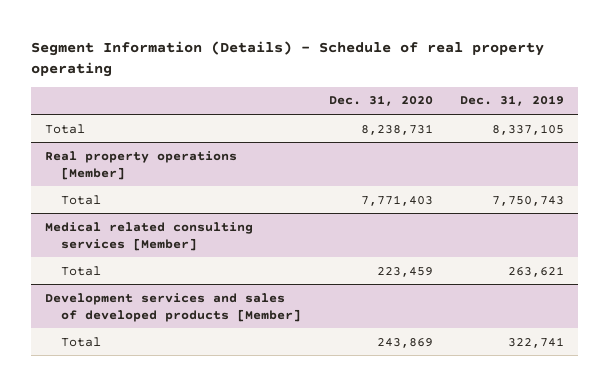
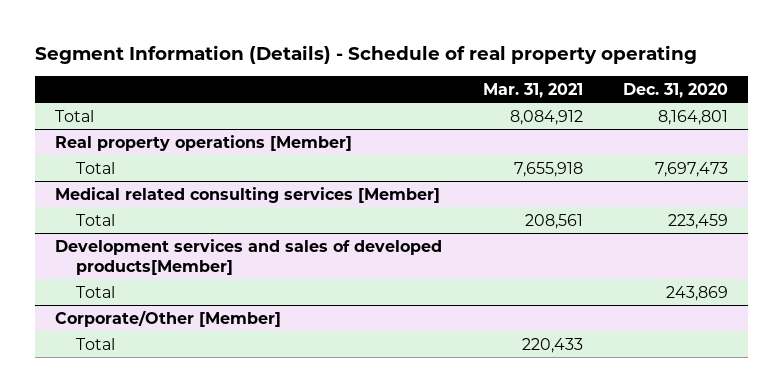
[459,95,564,107] Dec. 31, 2019 -> none
none -> [482,83,583,99] Mar. 31, 2021
[360,123,433,135] 8,238,731 -> [658,109,729,125] 8,164,801
[360,194,433,206] 7,771,403 -> [655,161,729,177] 7,697,473
[44,292,302,322] Development services and sales of developed products [Member] -> [55,238,443,276] Development services and sales of developed products[Member]
none -> [55,309,282,327] Corporate/Other [Member]
none -> [76,337,116,350] Total

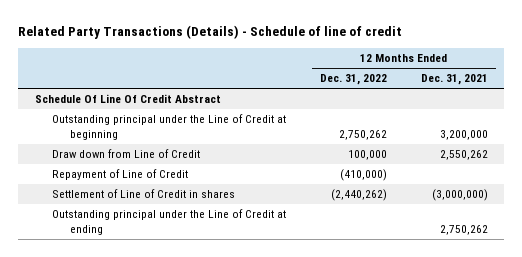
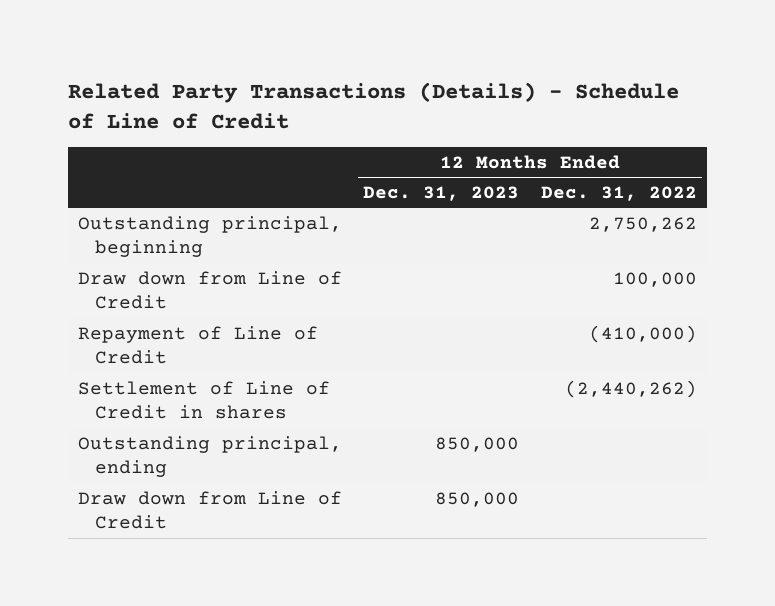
[18,25,403,40] Related Party Transactions (Details) - Schedule of line of credit -> [67,81,679,129] Related Party Transactions (Details) - Schedule of Line of Credit
[420,74,488,86] Dec. 31, 2021 -> none
none -> [363,186,520,202] Dec. 31, 2023
[34,94,221,104] Schedule Of Line Of Credit Abstract -> none
[52,114,287,140] Outstanding principal under the Line of Credit at beginning -> [78,215,343,258] Outstanding principal, beginning
[52,209,287,235] Outstanding principal under the Line of Credit at ending -> none
none -> [78,435,343,478] Outstanding principal, ending
none -> [78,490,343,530] Draw down from Line of Credit

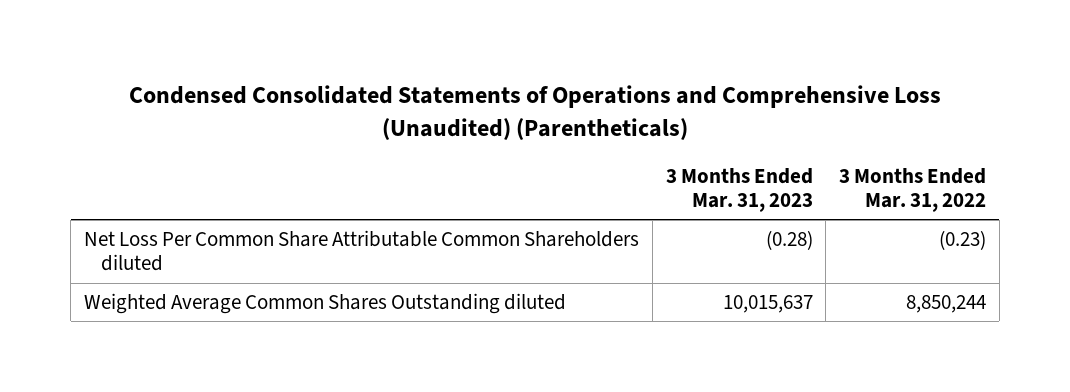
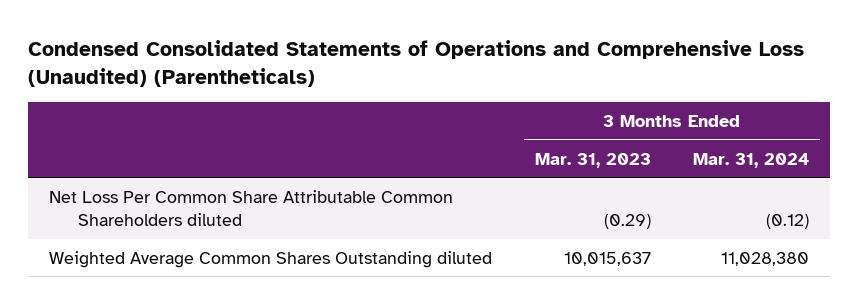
[839,167,987,213] 3 Months Ended Mar. 31, 2022 -> none
none -> [692,152,809,168] Mar. 31, 2024
[765,229,813,250] (0.28) -> [603,214,651,230] (0.29)

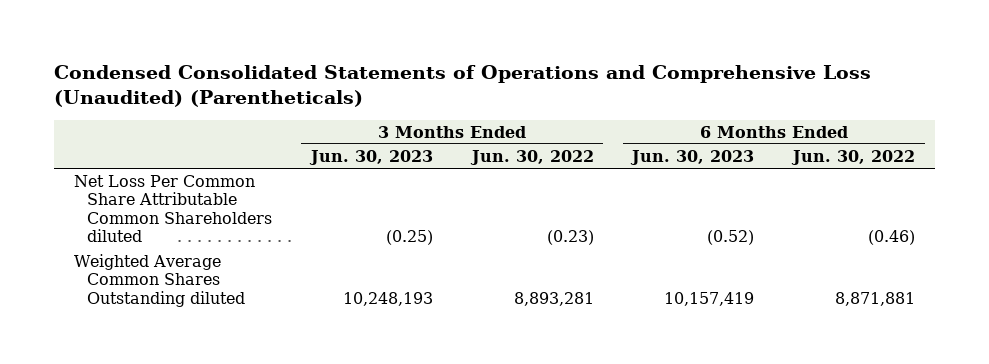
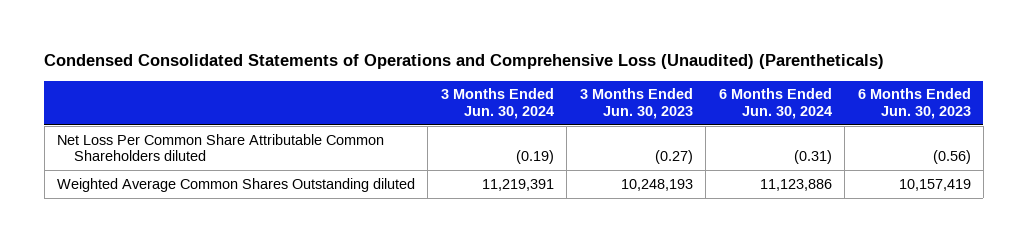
[469,149,594,165] Jun. 30, 2022 -> none
[791,149,916,165] Jun. 30, 2022 -> none
none -> [440,88,554,120] 3 Months Ended Jun. 30, 2024
none -> [718,88,832,120] 6 Months Ended Jun. 30, 2024
[386,230,434,246] (0.25) -> [654,150,693,165] (0.27)
[707,230,755,246] (0.52) -> [932,150,971,165] (0.56)

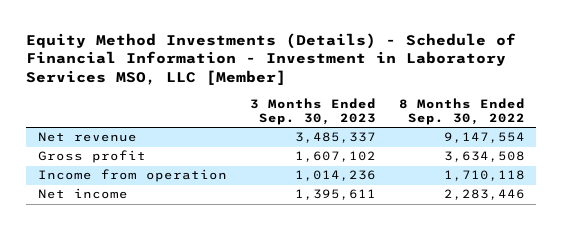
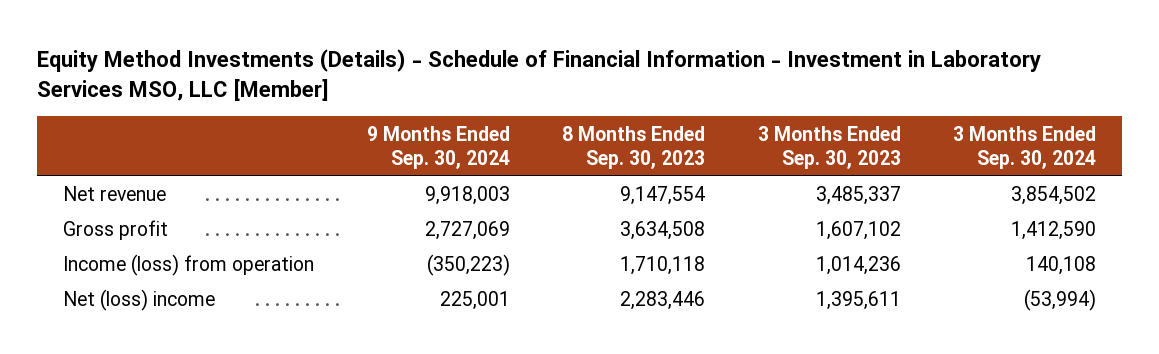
[398,97,525,125] 8 Months Ended Sep. 30, 2022 -> none
none -> [366,125,510,170] 9 Months Ended Sep. 30, 2024
none -> [562,125,706,170] 8 Months Ended Sep. 30, 2023
none -> [952,125,1096,170] 3 Months Ended Sep. 30, 2024
[37,169,227,183] Income from operation -> [63,254,315,277] Income (loss) from operation
[37,188,128,200] Net income -> [63,289,216,312] Net (loss) income

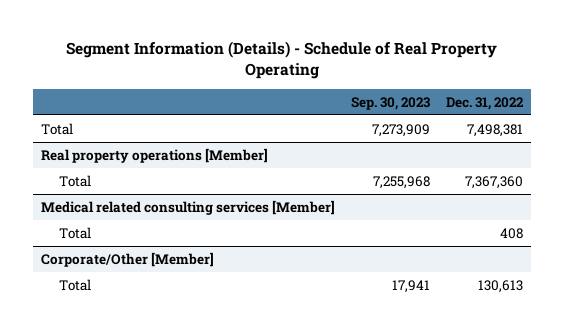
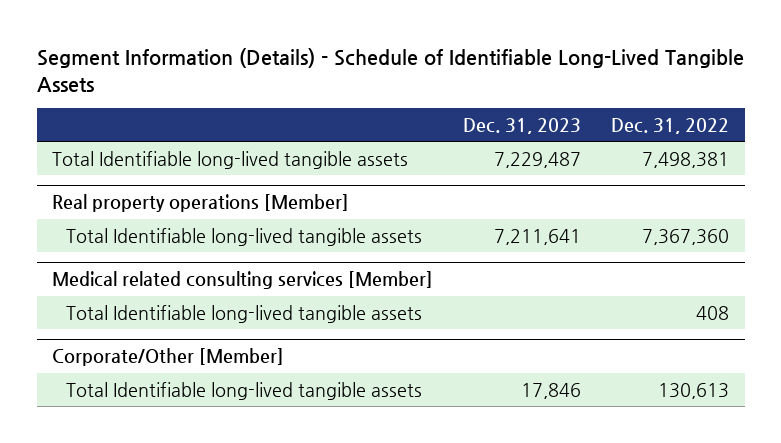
[66,41,498,80] Segment Information (Details) - Schedule of Real Property Operating -> [36,47,744,92] Segment Information (Details) - Schedule of Identifiable Long-Lived Tangible Assets
[351,96,431,110] Sep. 30, 2023 -> none
none -> [463,117,582,134] Dec. 31, 2023
[40,122,73,135] Total -> [51,150,408,169] Total Identifiable long-lived tangible assets
[59,174,92,187] Total -> [66,227,423,246] Total Identifiable long-lived tangible assets
[59,226,92,239] Total -> [66,304,423,323] Total Identifiable long-lived tangible assets
[59,278,92,291] Total -> [66,381,423,400] Total Identifiable long-lived tangible assets

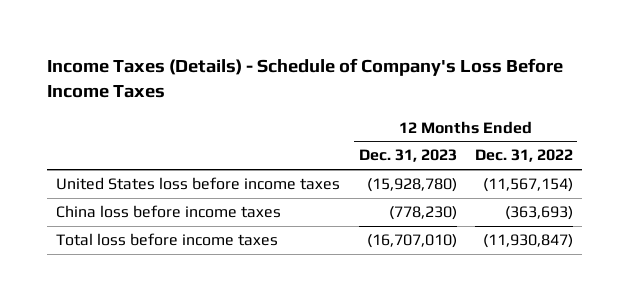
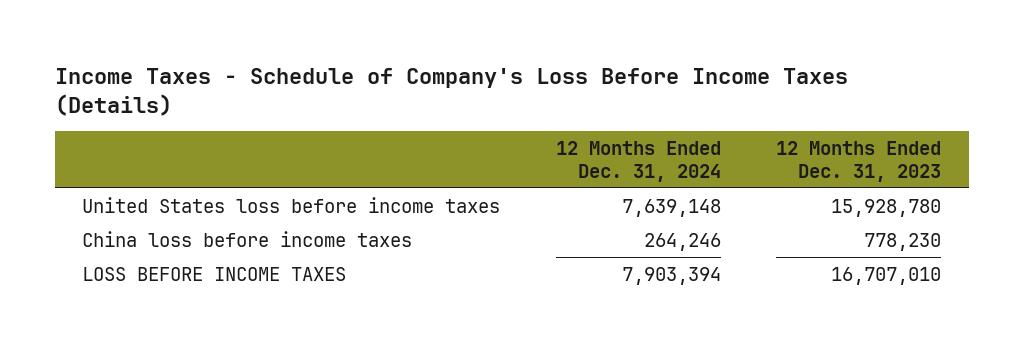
[47,58,564,99] Income Taxes (Details) - Schedule of Company's Loss Before Income Taxes -> [54,67,848,116] Income Taxes - Schedule of Company's Loss Before Income Taxes (Details)
[474,149,573,163] Dec. 31, 2022 -> none
none -> [555,141,721,182] 12 Months Ended Dec. 31, 2024
[366,178,457,193] (15,928,780) -> [830,198,941,217] 15,928,780
[388,206,457,221] (778,230) -> [863,232,941,251] 778,230
[56,233,279,247] Total loss before income taxes -> [82,266,347,281] LOSS BEFORE INCOME TAXES
[366,234,457,249] (16,707,010) -> [830,266,941,285] 16,707,010

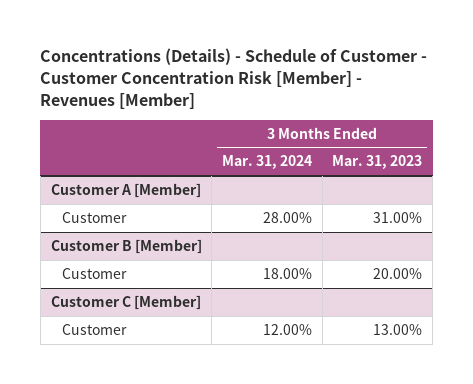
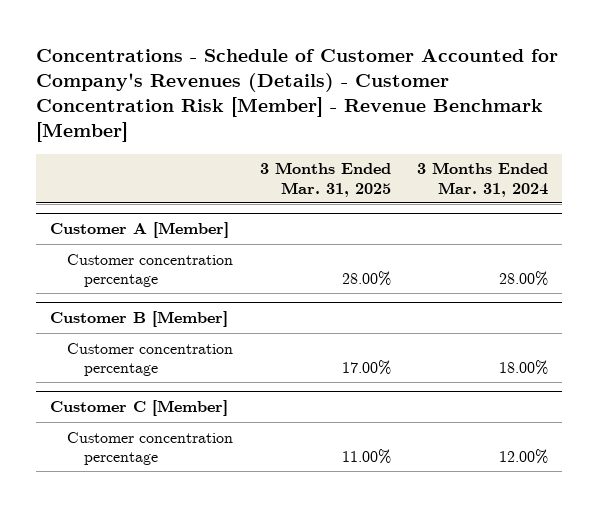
[40,48,428,109] Concentrations (Details) - Schedule of Customer - Customer Concentration Risk [Member] - Revenues [Member] -> [36,48,559,143] Concentrations - Schedule of Customer Accounted for Company's Revenues (Details) - Customer Concentration Risk [Member] - Revenue Benchmark [Member]
[332,155,423,170] Mar. 31, 2023 -> none
none -> [259,162,391,197] 3 Months Ended Mar. 31, 2025
[62,211,128,223] Customer -> [66,253,233,288] Customer concentration percentage
[62,267,128,279] Customer -> [66,342,233,377] Customer concentration percentage
[62,323,128,335] Customer -> [66,431,233,466] Customer concentration percentage

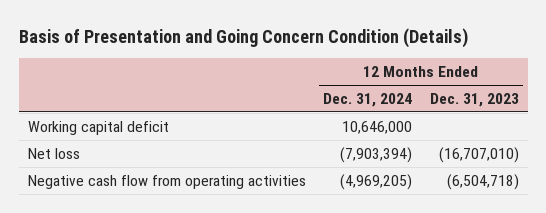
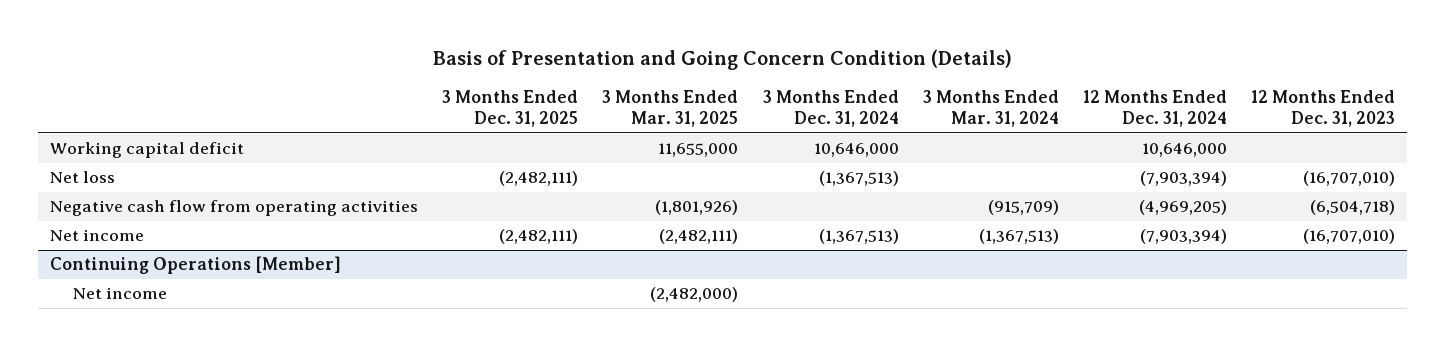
none -> [442,89,579,128] 3 Months Ended Dec. 31, 2025
none -> [602,89,739,128] 3 Months Ended Mar. 31, 2025
none -> [762,89,899,128] 3 Months Ended Dec. 31, 2024
none -> [922,89,1059,128] 3 Months Ended Mar. 31, 2024
none -> [50,229,145,242] Net income
none -> [50,256,342,275] Continuing Operations [Member]
none -> [72,287,167,300] Net income

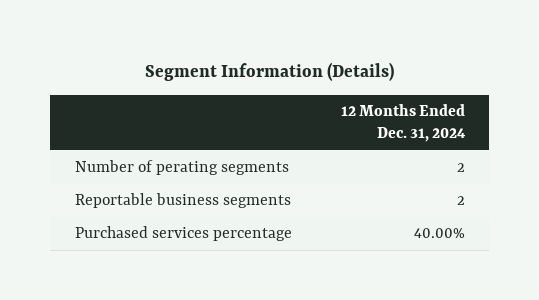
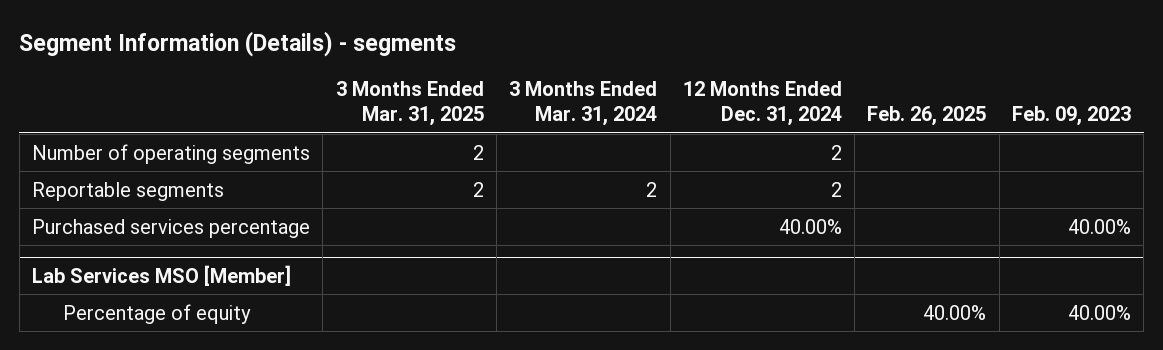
[144,62,394,82] Segment Information (Details) -> [19,30,457,57] Segment Information (Details) - segments
none -> [335,81,484,127] 3 Months Ended Mar. 31, 2025
none -> [509,81,658,127] 3 Months Ended Mar. 31, 2024
none -> [867,106,987,127] Feb. 26, 2025
none -> [1012,106,1132,127] Feb. 09, 2023
[74,160,289,176] Number of perating segments -> [32,143,311,164] Number of operating segments
[74,193,291,209] Reportable business segments -> [32,181,225,201] Reportable segments
none -> [32,265,292,287] Lab Services MSO [Member]
none -> [62,303,251,324] Percentage of equity

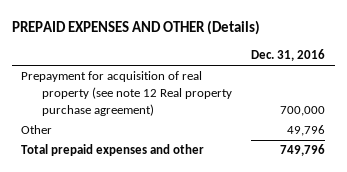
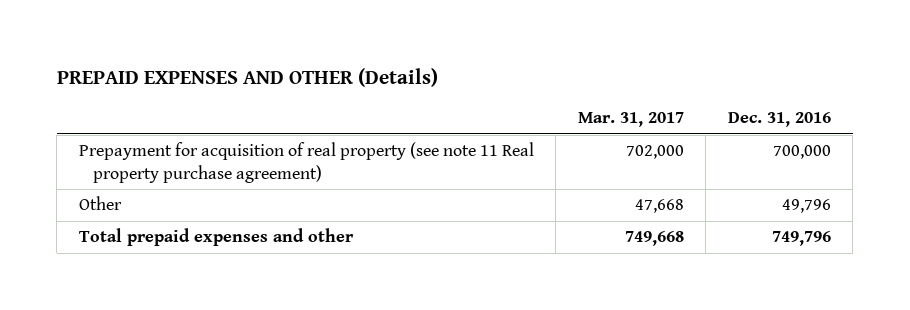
none -> [577,112,684,128] Mar. 31, 2017
[21,71,233,116] Prepayment for acquisition of real property (see note 12 Real property purchase agreement) -> [78,142,534,183] Prepayment for acquisition of real property (see note 11 Real property purchase agreement)

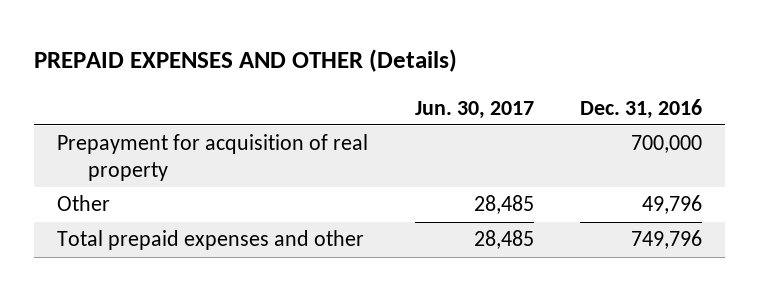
[577,112,684,128] Mar. 31, 2017 -> none
none -> [414,100,534,119] Jun. 30, 2017
[78,142,534,183] Prepayment for acquisition of real property (see note 11 Real property purchase agreement) -> [57,134,369,181] Prepayment for acquisition of real property

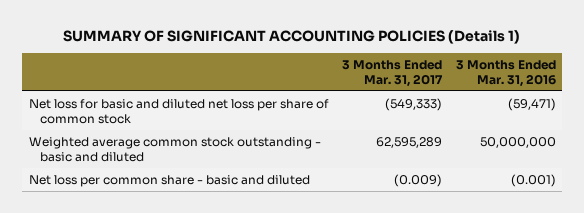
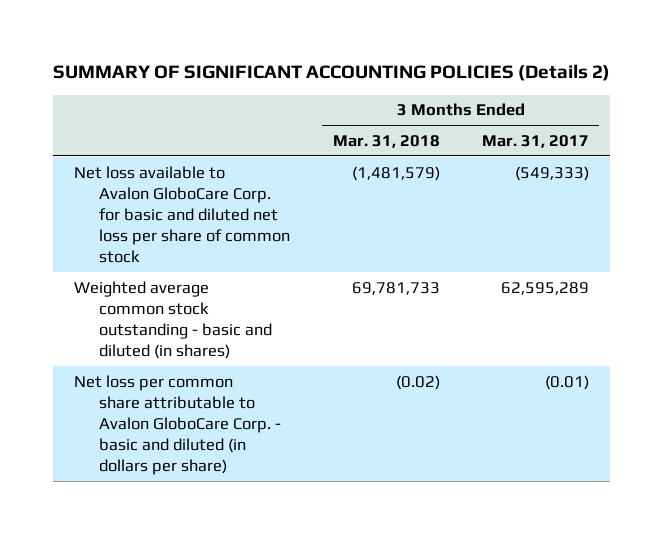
[63,29,521,44] SUMMARY OF SIGNIFICANT ACCOUNTING POLICIES (Details 1) -> [52,64,610,82] SUMMARY OF SIGNIFICANT ACCOUNTING POLICIES (Details 2)
[455,59,556,87] 3 Months Ended Mar. 31, 2016 -> none
none -> [332,135,440,149] Mar. 31, 2018
[28,98,329,125] Net loss for basic and diluted net loss per share of common stock -> [73,165,291,264] Net loss available to Avalon GloboCare Corp. for basic and diluted net loss per share of common stock
[28,136,321,163] Weighted average common stock outstanding - basic and diluted -> [73,280,273,360] Weighted average common stock outstanding - basic and diluted (in shares)
[28,174,310,187] Net loss per common share - basic and diluted -> [73,374,282,476] Net loss per common share attributable to Avalon GloboCare Corp. - basic and diluted (in dollars per share)
[394,173,443,187] (0.009) -> [544,374,589,390] (0.01)

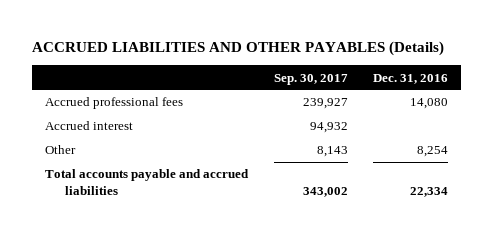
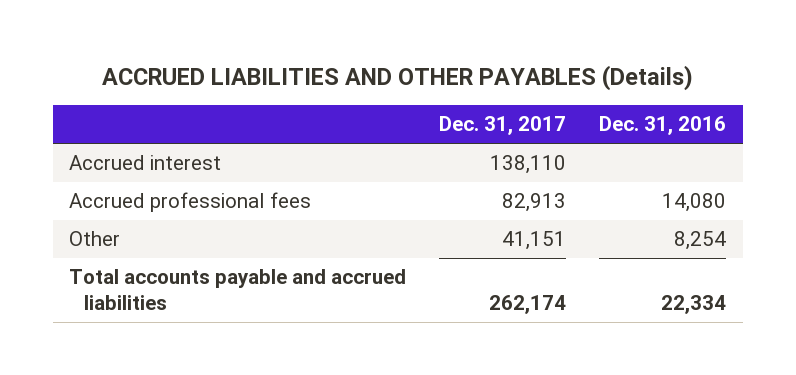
[273,73,348,85] Sep. 30, 2017 -> none
none -> [439,116,567,136] Dec. 31, 2017
[44,97,183,110] Accrued professional fees -> [69,192,312,213] Accrued professional fees

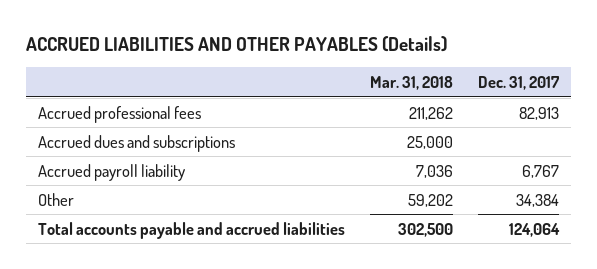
[599,116,727,136] Dec. 31, 2016 -> none
none -> [369,75,453,90] Mar. 31, 2018
[69,155,222,171] Accrued interest -> none
none -> [37,134,235,152] Accrued dues and subscriptions
none -> [37,163,185,181] Accrued payroll liability
[502,231,567,251] 41,151 -> [515,193,559,207] 34,384
[489,295,567,315] 262,174 -> [508,222,560,237] 124,064

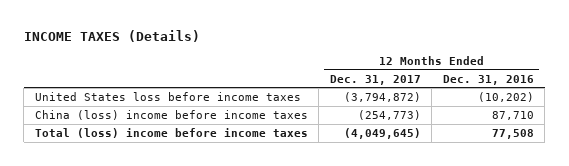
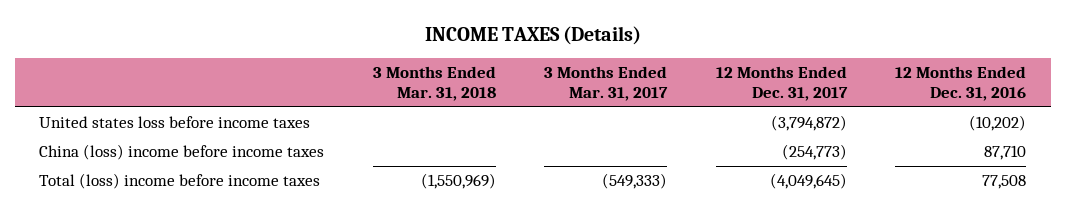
none -> [372,65,496,102] 3 Months Ended Mar. 31, 2018
none -> [544,65,669,102] 3 Months Ended Mar. 31, 2017
[34,91,301,101] United States loss before income taxes -> [39,116,311,129] United states loss before income taxes

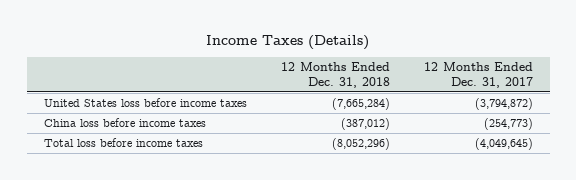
[424,25,641,45] INCOME TAXES (Details) -> [206,34,370,50] Income Taxes (Details)
[372,65,496,102] 3 Months Ended Mar. 31, 2018 -> none
[544,65,669,102] 3 Months Ended Mar. 31, 2017 -> none
[895,65,1027,102] 12 Months Ended Dec. 31, 2016 -> none
none -> [280,61,390,88] 12 Months Ended Dec. 31, 2018
[39,116,311,129] United states loss before income taxes -> [43,98,247,108] United States loss before income taxes
[39,144,325,161] China (loss) income before income taxes -> [43,118,206,128] China loss before income taxes
[39,173,321,190] Total (loss) income before income taxes -> [43,138,203,148] Total loss before income taxes

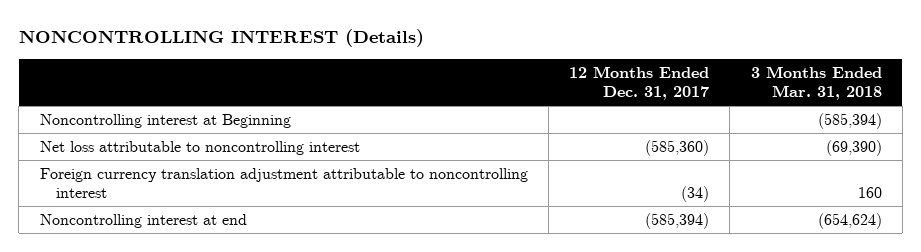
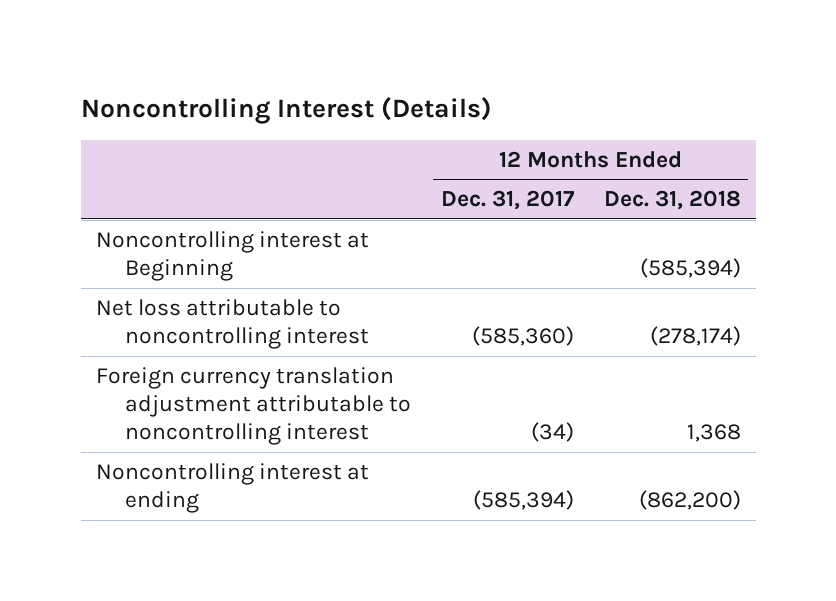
[18,29,424,48] NONCONTROLLING INTEREST (Details) -> [80,96,492,124] Noncontrolling Interest (Details)
[750,65,882,101] 3 Months Ended Mar. 31, 2018 -> none
none -> [603,190,741,211] Dec. 31, 2018
[39,213,247,228] Noncontrolling interest at end -> [95,462,369,514] Noncontrolling interest at ending

